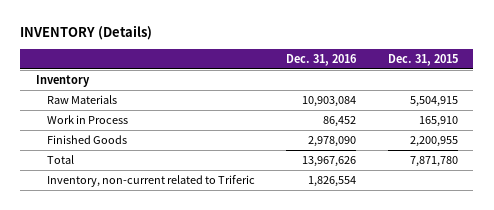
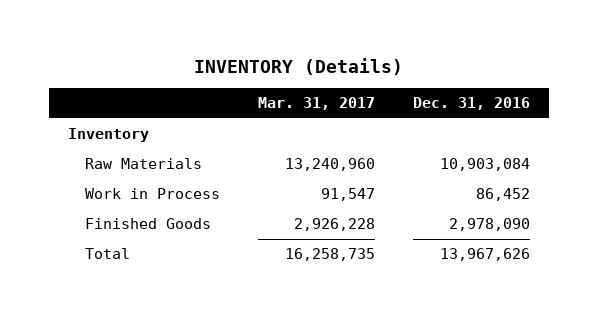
[387,53,458,66] Dec. 31, 2015 -> none
none -> [258,97,376,111] Mar. 31, 2017
[46,175,255,188] Inventory, non-current related to Triferic -> none

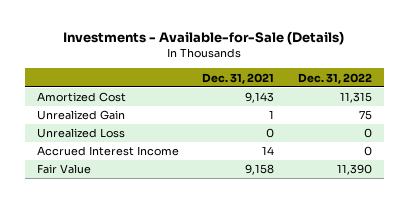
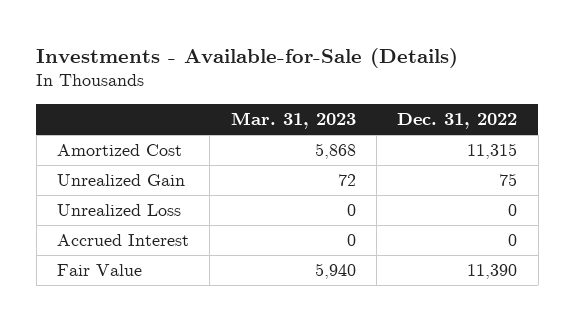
[202,72,275,84] Dec. 31, 2021 -> none
none -> [230,111,356,129] Mar. 31, 2023
[36,146,179,157] Accrued Interest Income -> [56,234,189,247] Accrued Interest

